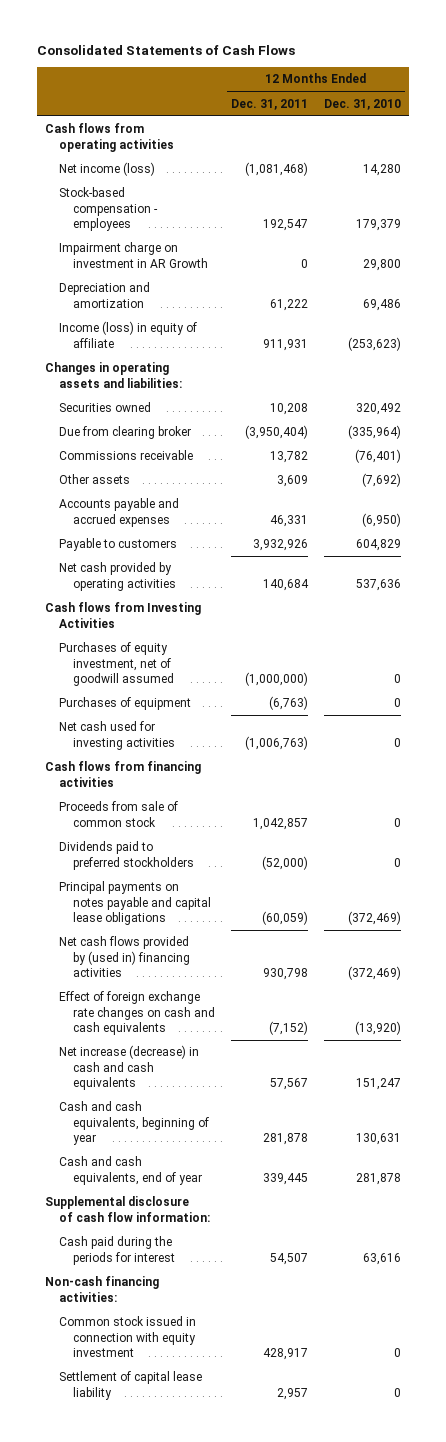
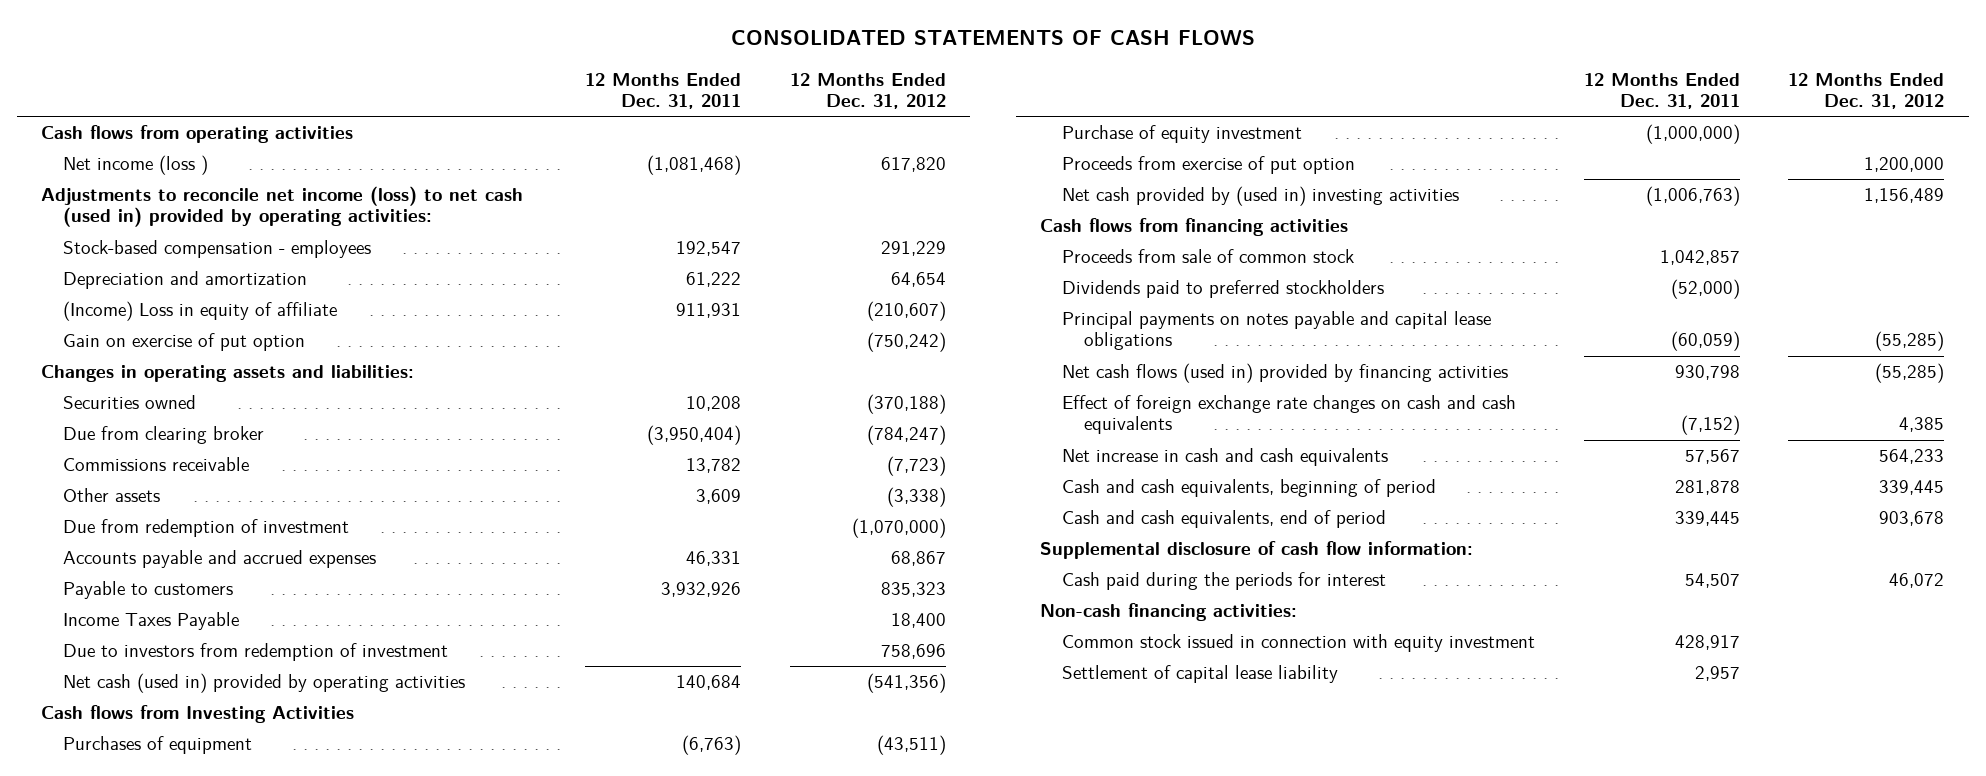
[36,45,295,56] Consolidated Statements of Cash Flows -> [730,30,1255,46] CONSOLIDATED STATEMENTS OF CASH FLOWS
[323,98,401,110] Dec. 31, 2010 -> none
none -> [789,72,946,110] 12 Months Ended Dec. 31, 2012
[58,162,155,177] Net income (loss) -> [63,155,209,176] Net income (loss )
none -> [41,186,524,228] Adjustments to reconcile net income (loss) to net cash (used in) provided by operating activities:
[58,242,209,268] Impairment charge on investment in AR Growth -> none
[58,321,197,348] Income (loss) in equity of affiliate -> [63,301,338,322] (Income) Loss in equity of affiliate
none -> [63,333,306,352] Gain on exercise of put option
none -> [63,519,350,538] Due from redemption of investment
none -> [63,612,240,631] Income Taxes Payable
none -> [63,643,449,662] Due to investors from redemption of investment
[58,562,177,591] Net cash provided by operating activities -> [63,673,466,694] Net cash (used in) provided by operating activities
[58,642,175,687] Purchases of equity investment, net of goodwill assumed -> none
none -> [1062,125,1303,144] Purchase of equity investment
none -> [1062,156,1356,175] Proceeds from exercise of put option
[58,721,176,750] Net cash used for investing activities -> [1062,186,1460,207] Net cash provided by (used in) investing activities
[58,936,191,978] Net cash flows provided by (used in) financing activities -> [1062,363,1509,384] Net cash flows (used in) provided by financing activities
[58,1045,199,1091] Net increase (decrease) in cash and cash equivalents -> [1062,448,1389,467] Net increase in cash and cash equivalents
[58,1101,210,1146] Cash and cash equivalents, beginning of year -> [1062,479,1437,498] Cash and cash equivalents, beginning of period
[58,1156,203,1185] Cash and cash equivalents, end of year -> [1062,510,1387,529] Cash and cash equivalents, end of period

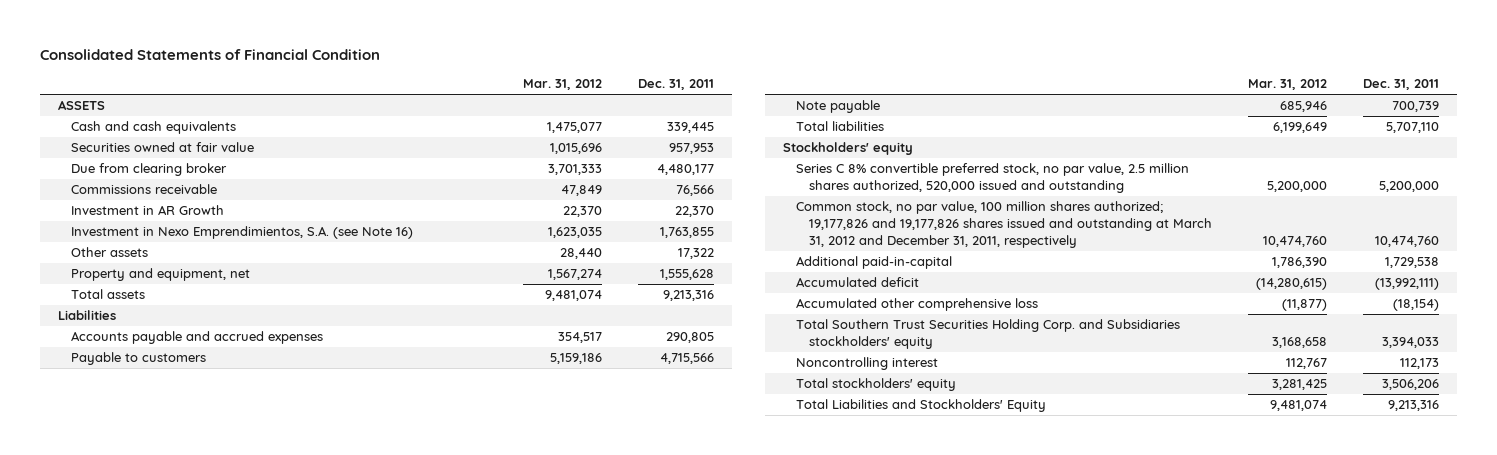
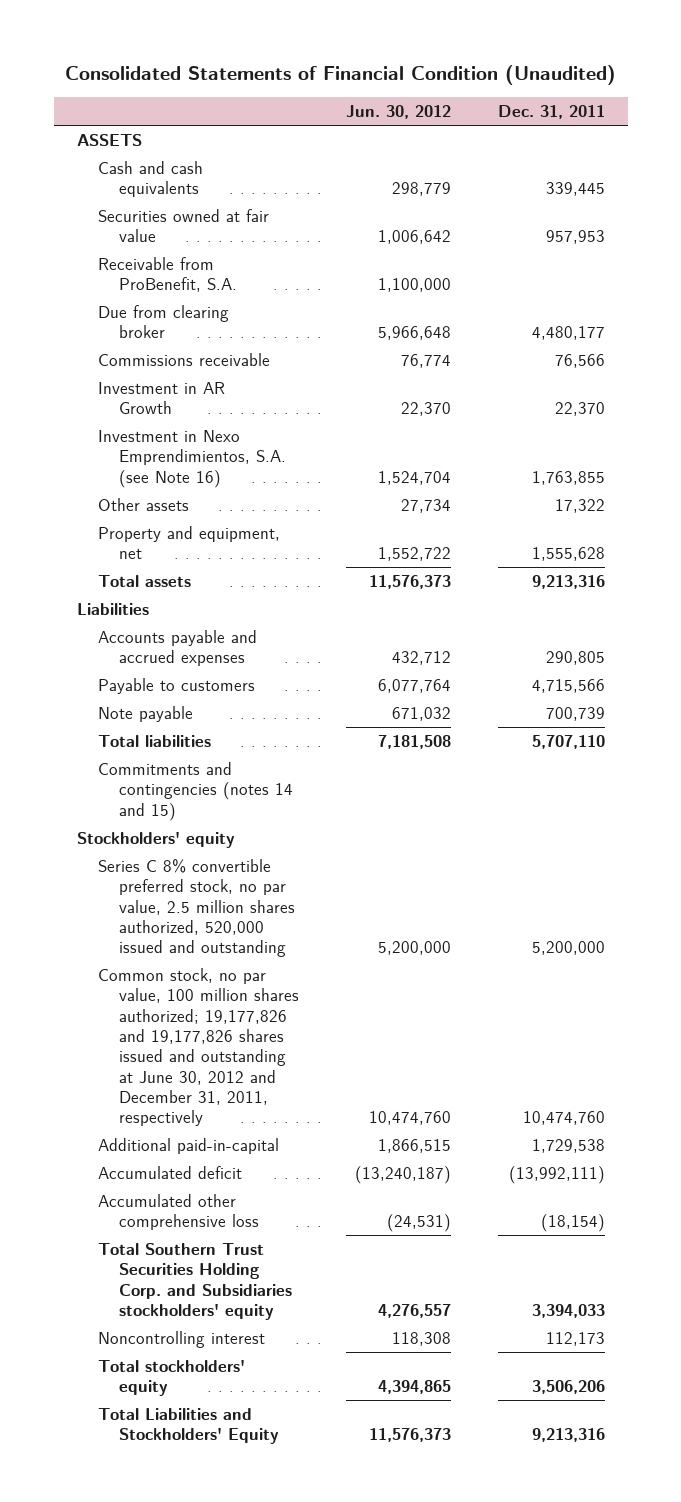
[39,48,380,60] Consolidated Statements of Financial Condition -> [64,65,616,86] Consolidated Statements of Financial Condition (Unaudited)
[522,79,602,91] Mar. 31, 2012 -> none
none -> [345,105,451,120] Jun. 30, 2012
none -> [98,256,238,293] Receivable from ProBenefit, S.A.
none -> [98,761,294,821] Commitments and contingencies (notes 14 and 15)
[795,201,1212,248] Common stock, no par value, 100 million shares authorized; 19,177,826 and 19,177,826 shares issued and outstanding at March 31, 2012 and December 31, 2011, respectively -> [98,967,300,1127] Common stock, no par value, 100 million shares authorized; 19,177,826 and 19,177,826 shares issued and outstanding at June 30, 2012 and December 31, 2011, respectively

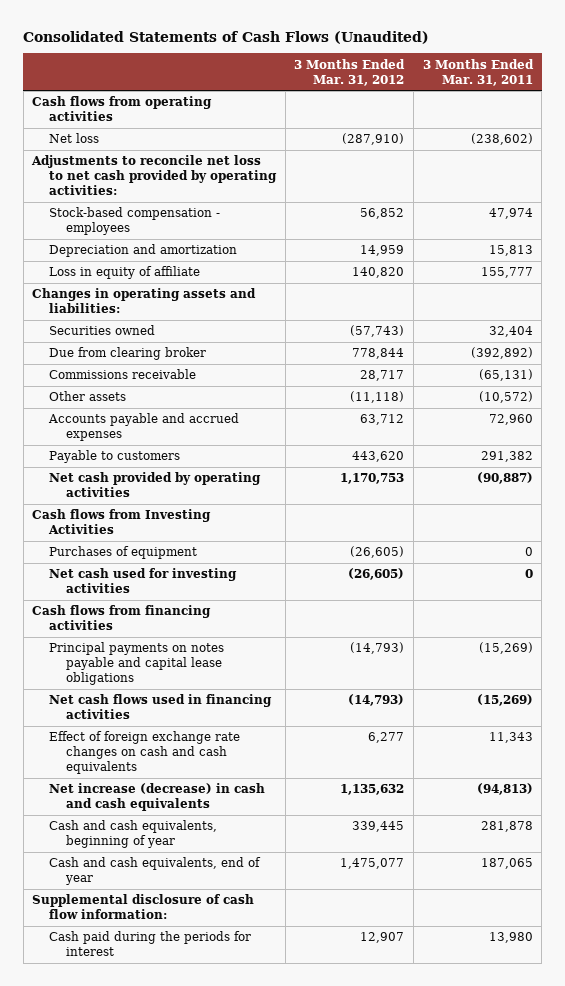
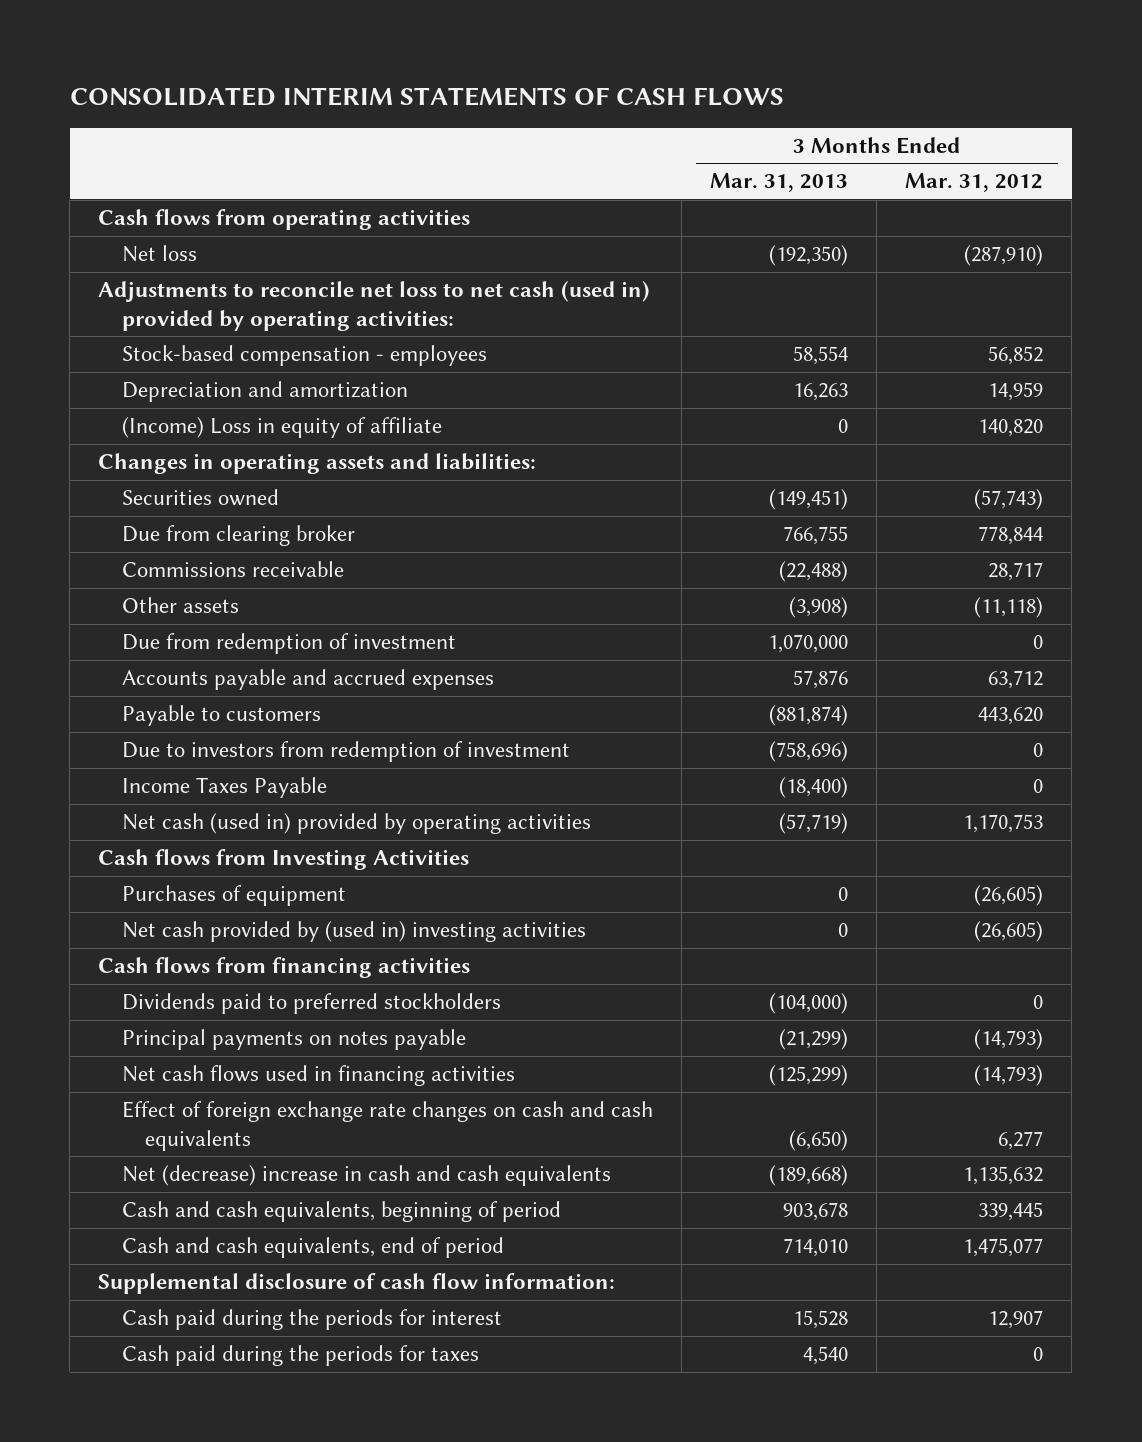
[23,30,430,44] Consolidated Statements of Cash Flows (Unaudited) -> [69,86,784,106] CONSOLIDATED INTERIM STATEMENTS OF CASH FLOWS
[422,58,534,86] 3 Months Ended Mar. 31, 2011 -> none
none -> [709,173,848,193] Mar. 31, 2013
[31,155,278,196] Adjustments to reconcile net loss to net cash provided by operating activities: -> [98,281,651,331] Adjustments to reconcile net loss to net cash (used in) provided by operating activities:
[49,266,201,280] Loss in equity of affiliate -> [121,417,442,439] (Income) Loss in equity of affiliate
none -> [121,633,456,655] Due from redemption of investment
none -> [121,741,570,763] Due to investors from redemption of investment
none -> [121,777,327,799] Income Taxes Payable
[49,472,262,498] Net cash provided by operating activities -> [121,813,591,835] Net cash (used in) provided by operating activities
[49,568,238,594] Net cash used for investing activities -> [121,921,586,943] Net cash provided by (used in) investing activities
none -> [121,993,501,1015] Dividends paid to preferred stockholders
[49,642,225,686] Principal payments on notes payable and capital lease obligations -> [121,1029,466,1051] Principal payments on notes payable
[49,783,266,812] Net increase (decrease) in cash and cash equivalents -> [121,1165,611,1187] Net (decrease) increase in cash and cash equivalents
[49,820,218,849] Cash and cash equivalents, beginning of year -> [121,1201,561,1223] Cash and cash equivalents, beginning of period
[49,857,262,886] Cash and cash equivalents, end of year -> [121,1237,504,1259] Cash and cash equivalents, end of period
none -> [121,1345,479,1367] Cash paid during the periods for taxes

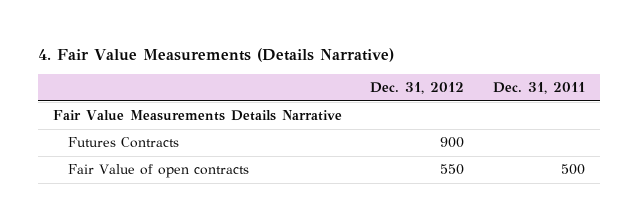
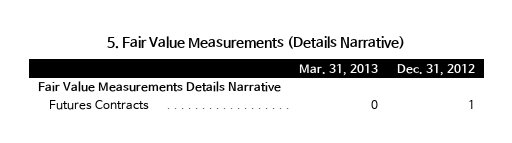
[38,47,395,62] 4. Fair Value Measurements (Details Narrative) -> [107,36,406,50] 5. Fair Value Measurements (Details Narrative)
[493,82,586,95] Dec. 31, 2011 -> none
none -> [299,63,379,76] Mar. 31, 2013
[67,164,249,179] Fair Value of open contracts -> none
[440,137,465,149] 900 -> [467,100,475,110] 1

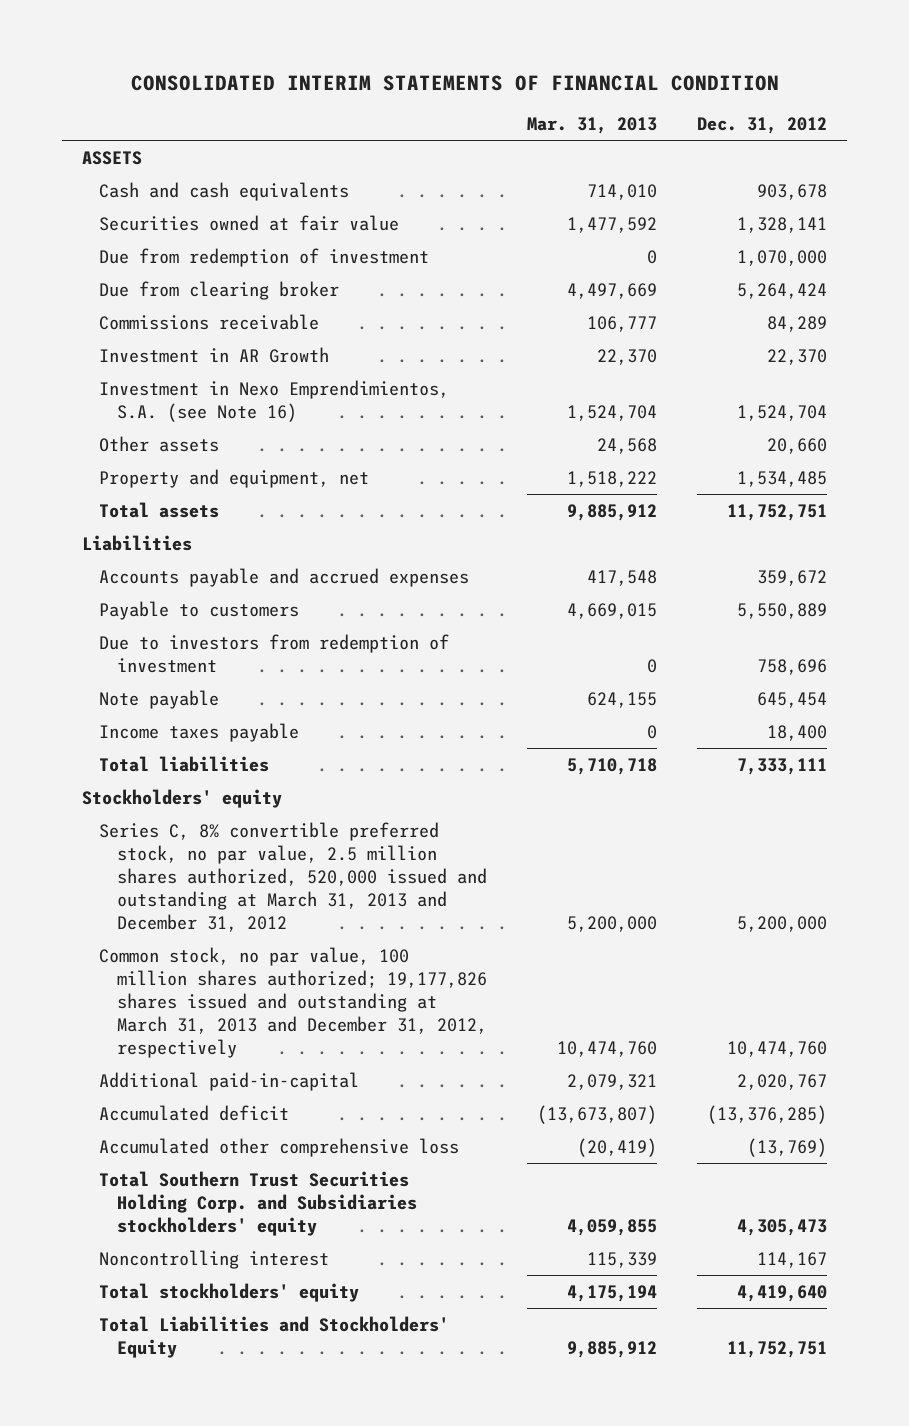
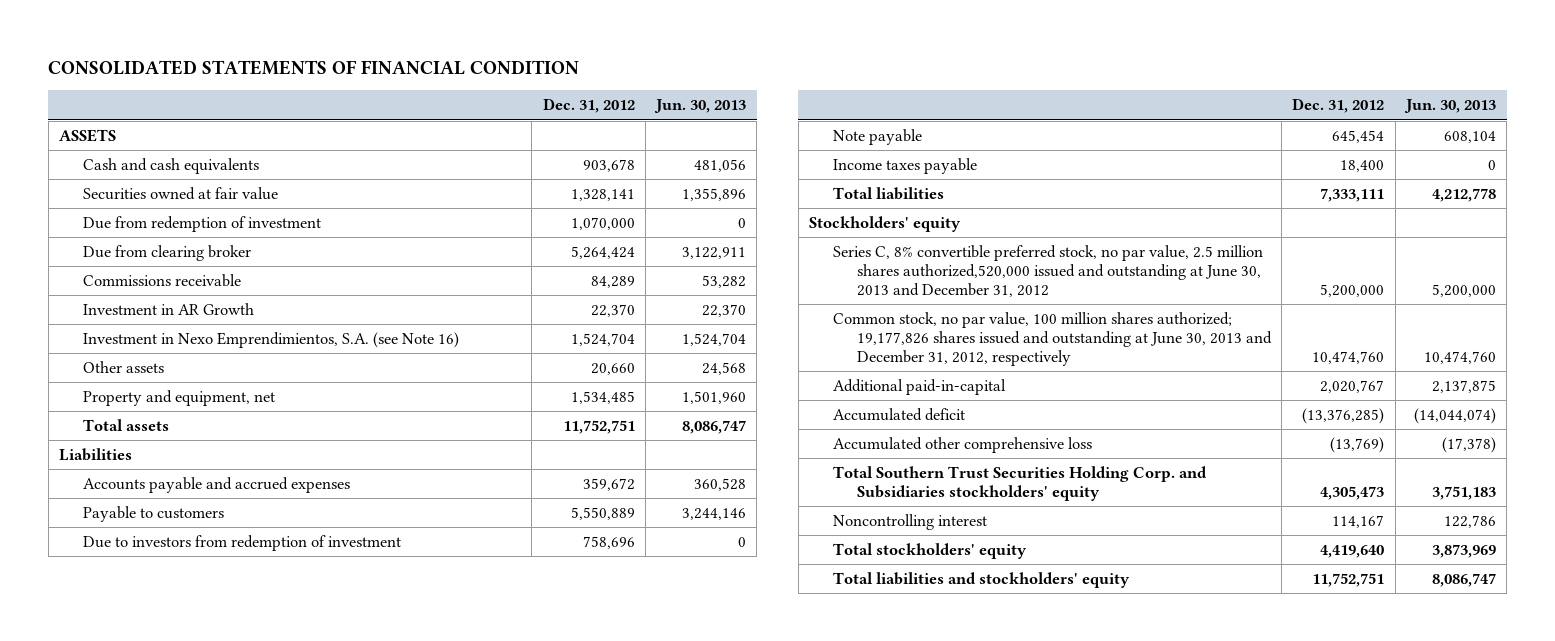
[130,74,779,91] CONSOLIDATED INTERIM STATEMENTS OF FINANCIAL CONDITION -> [48,60,580,76] CONSOLIDATED STATEMENTS OF FINANCIAL CONDITION
[527,117,658,135] Mar. 31, 2013 -> none
none -> [654,99,747,114] Jun. 30, 2013
[99,821,487,933] Series C, 8% convertible preferred stock, no par value, 2.5 million shares authorized, 520,000 issued and outstanding at March 31, 2013 and December 31, 2012 -> [832,244,1263,297] Series C, 8% convertible preferred stock, no par value, 2.5 million shares authorized,520,000 issued and outstanding at June 30, 2013 and December 31, 2012
[99,946,487,1059] Common stock, no par value, 100 million shares authorized; 19,177,826 shares issued and outstanding at March 31, 2013 and December 31, 2012, respectively -> [832,311,1272,366] Common stock, no par value, 100 million shares authorized; 19,177,826 shares issued and outstanding at June 30, 2013 and December 31, 2012, respectively
[99,1315,450,1358] Total Liabilities and Stockholders' Equity -> [832,571,1130,588] Total liabilities and stockholders' equity

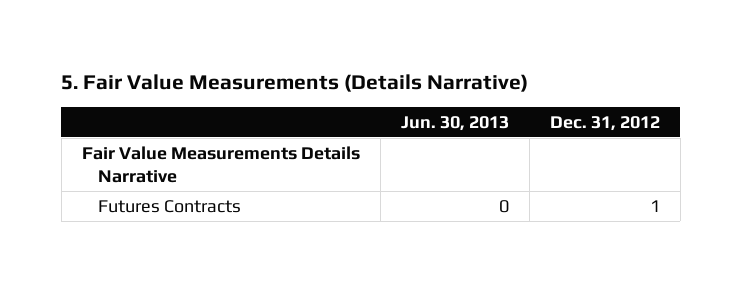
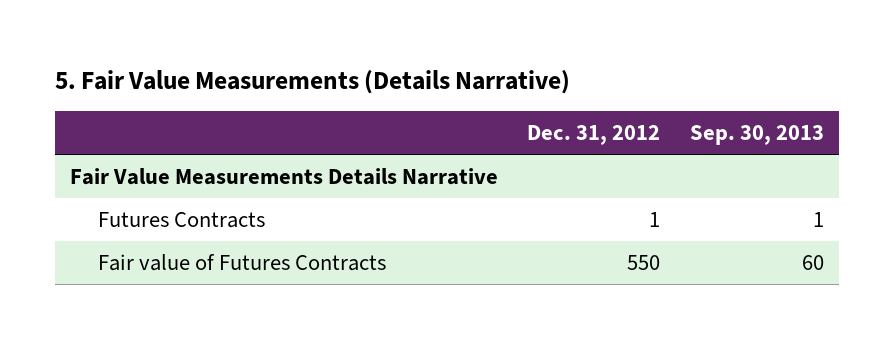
[400,115,509,131] Jun. 30, 2013 -> none
none -> [689,125,824,146] Sep. 30, 2013
none -> [98,253,387,271] Fair value of Futures Contracts

